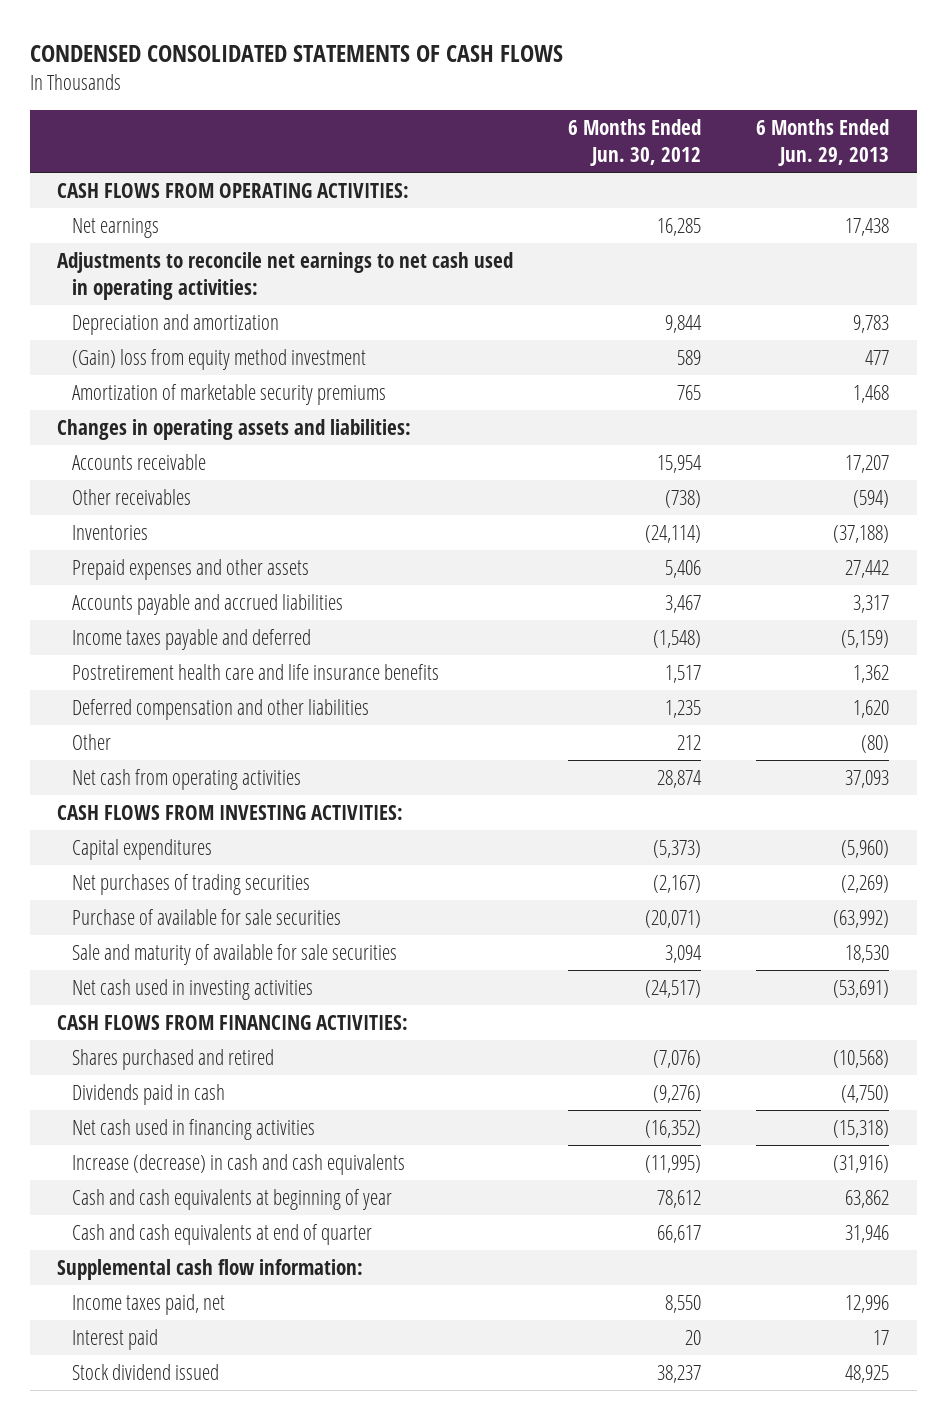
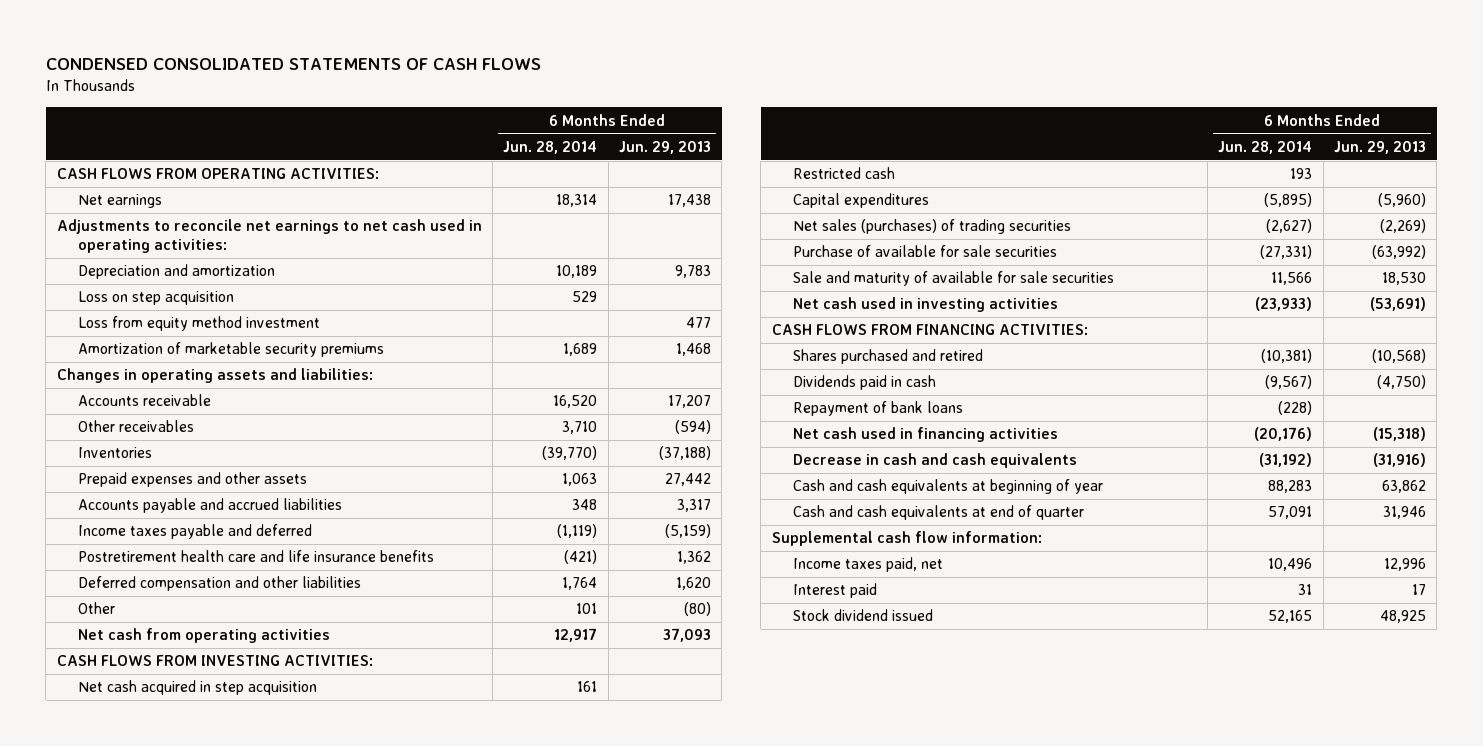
[568,119,702,166] 6 Months Ended Jun. 30, 2012 -> none
none -> [503,140,598,154] Jun. 28, 2014
none -> [78,291,235,306] Loss on step acquisition
[72,348,367,370] (Gain) loss from equity method investment -> [78,316,321,332] Loss from equity method investment
none -> [78,680,318,696] Net cash acquired in step acquisition
none -> [793,167,896,180] Restricted cash
[72,873,311,895] Net purchases of trading securities -> [793,219,1072,235] Net sales (purchases) of trading securities
none -> [793,401,964,417] Repayment of bank loans
[72,1153,406,1175] Increase (decrease) in cash and cash equivalents -> [793,453,1078,469] Decrease in cash and cash equivalents

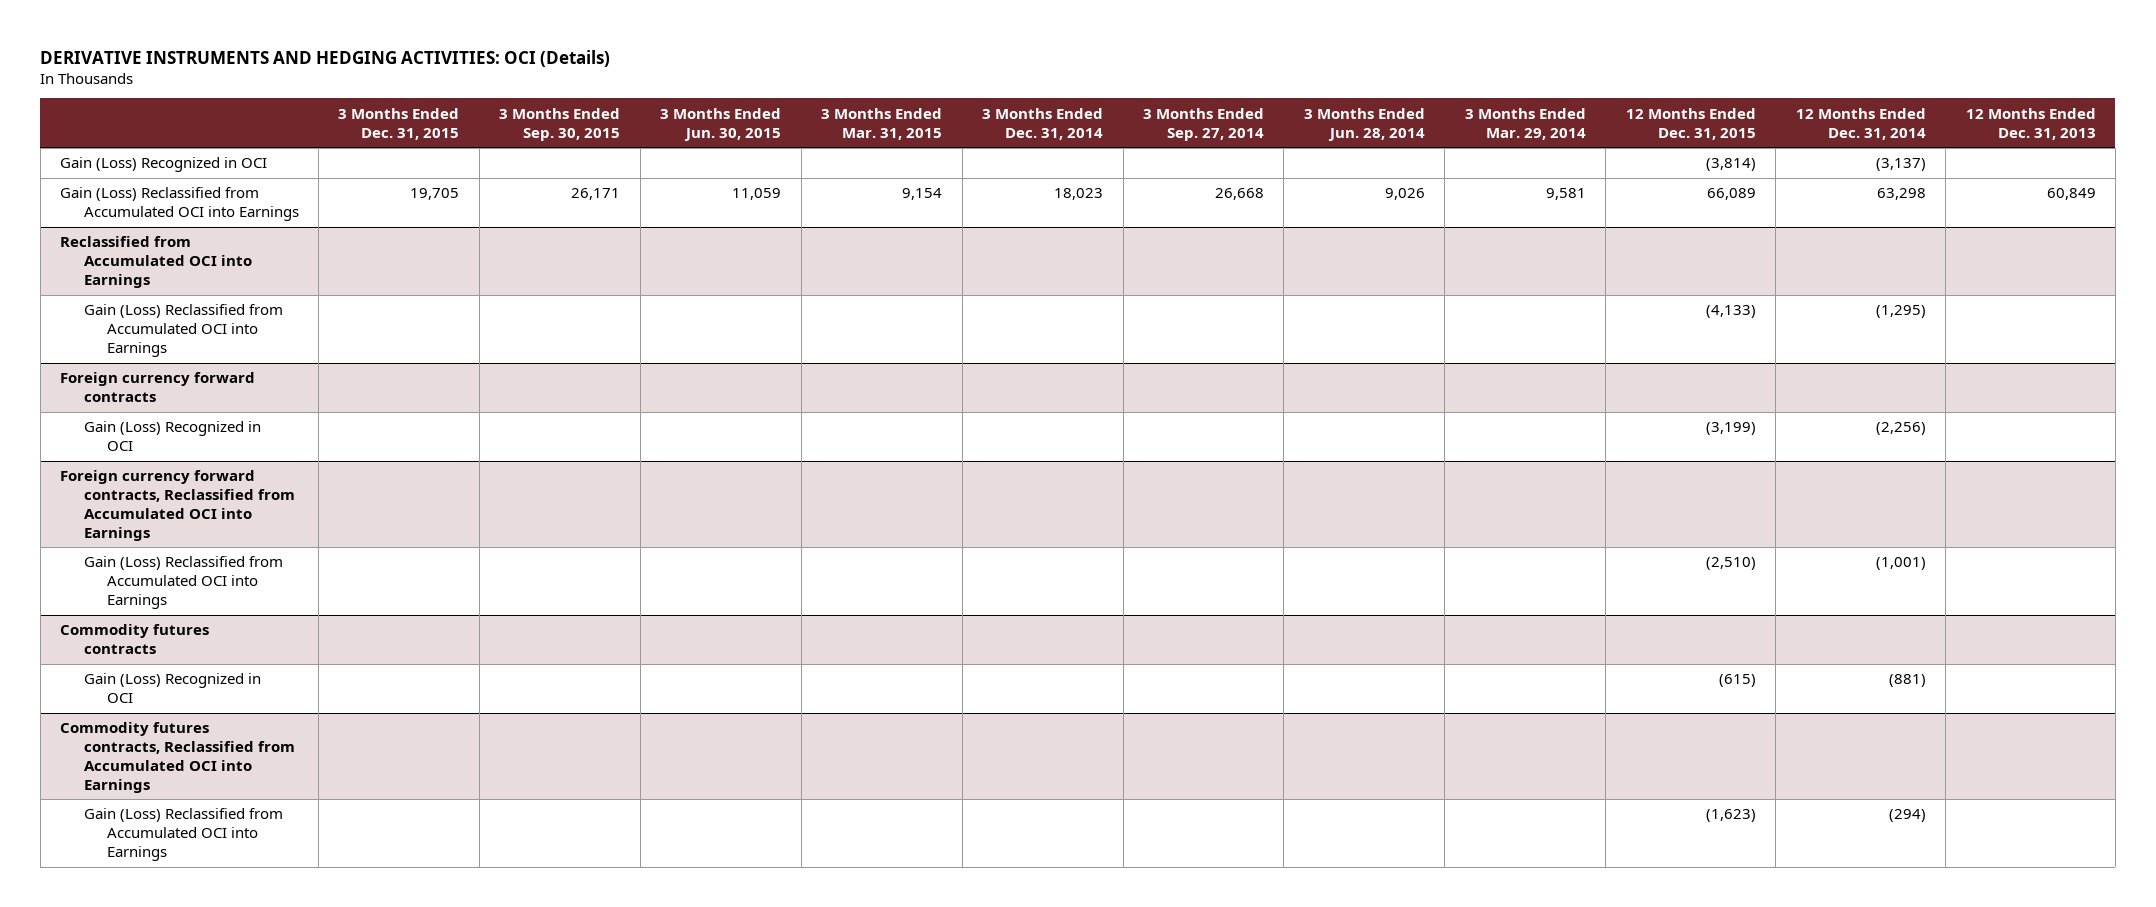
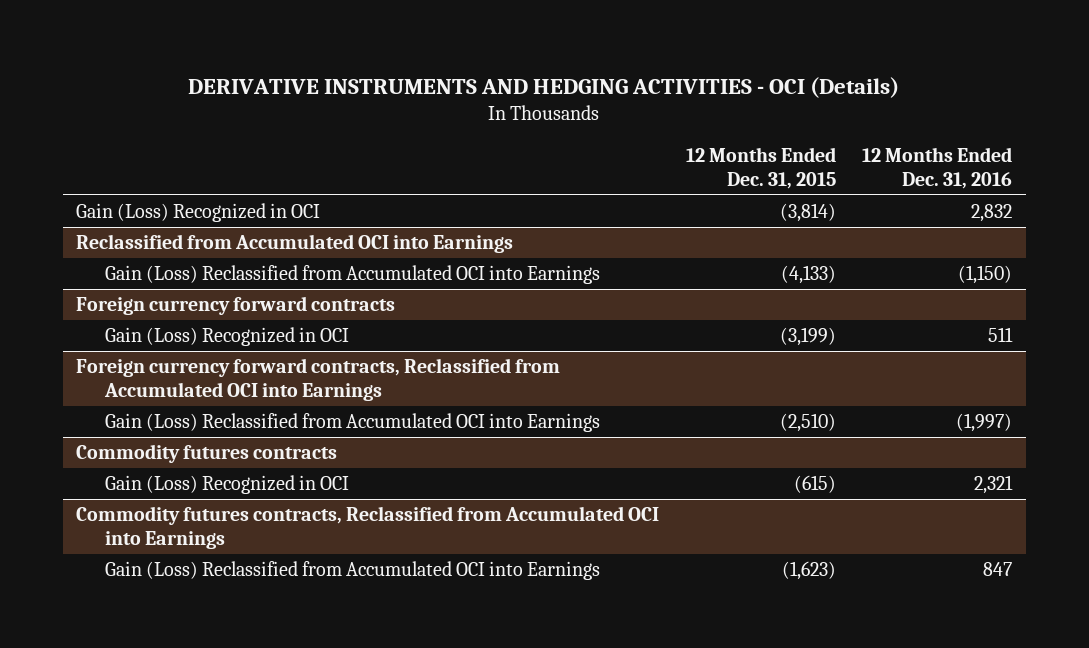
[40,49,611,67] DERIVATIVE INSTRUMENTS AND HEDGING ACTIVITIES: OCI (Details) -> [188,76,900,98] DERIVATIVE INSTRUMENTS AND HEDGING ACTIVITIES - OCI (Details)
[338,107,460,140] 3 Months Ended Dec. 31, 2015 -> none
[499,107,621,141] 3 Months Ended Sep. 30, 2015 -> none
[660,107,782,141] 3 Months Ended Jun. 30, 2015 -> none
[821,107,943,140] 3 Months Ended Mar. 31, 2015 -> none
[982,107,1104,140] 3 Months Ended Dec. 31, 2014 -> none
[1142,107,1264,141] 3 Months Ended Sep. 27, 2014 -> none
[1303,107,1425,141] 3 Months Ended Jun. 28, 2014 -> none
[1464,107,1586,140] 3 Months Ended Mar. 29, 2014 -> none
[1795,107,1926,140] 12 Months Ended Dec. 31, 2014 -> none
[1965,107,2096,140] 12 Months Ended Dec. 31, 2013 -> none
none -> [862,147,1013,190] 12 Months Ended Dec. 31, 2016
[60,187,299,222] Gain (Loss) Reclassified from Accumulated OCI into Earnings -> none

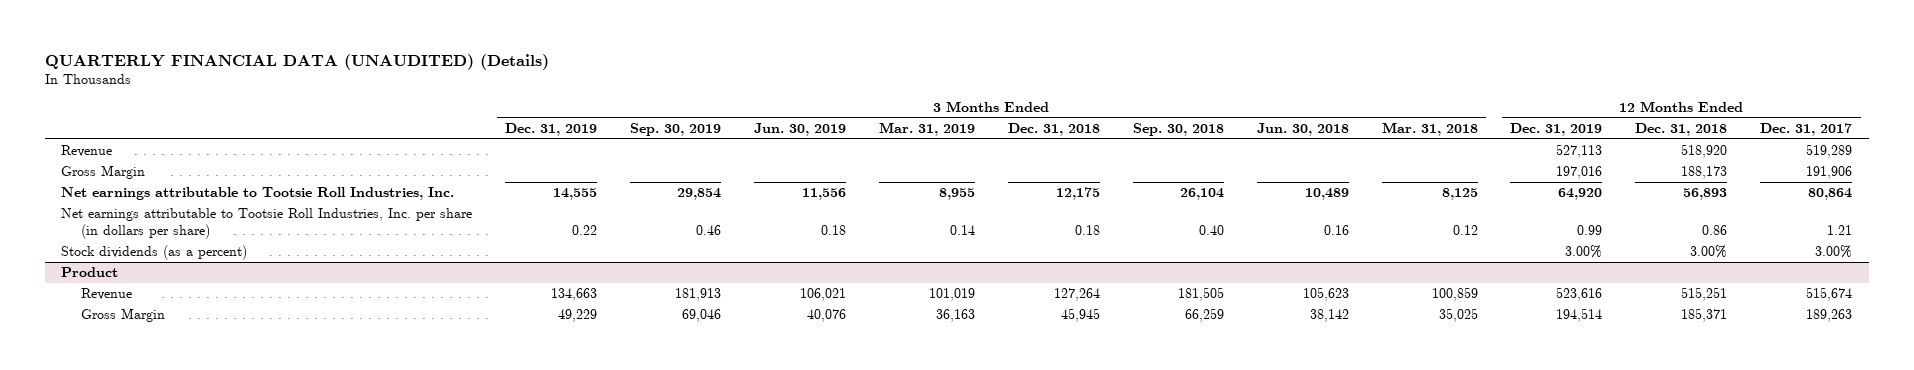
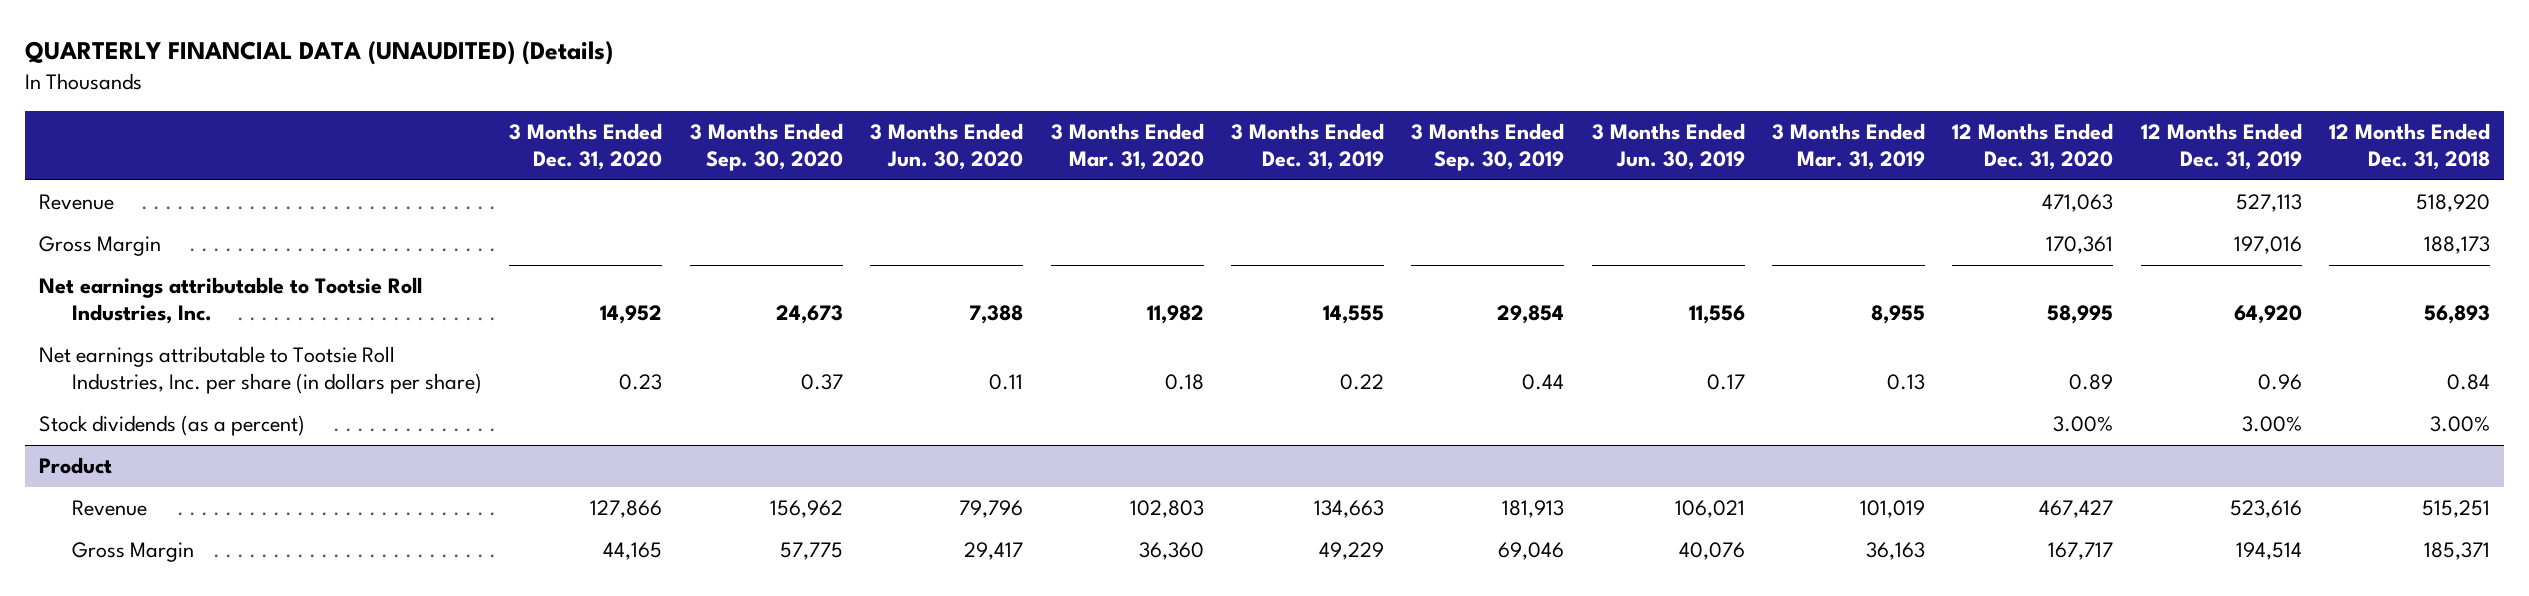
[1007,122,1100,136] Dec. 31, 2018 -> none
[1132,122,1224,136] Sep. 30, 2018 -> none
[1256,122,1349,136] Jun. 30, 2018 -> none
[1381,121,1478,136] Mar. 31, 2018 -> none
[1760,122,1853,136] Dec. 31, 2017 -> none
none -> [509,123,663,170] 3 Months Ended Dec. 31, 2020
none -> [689,123,843,171] 3 Months Ended Sep. 30, 2020
none -> [870,123,1024,170] 3 Months Ended Jun. 30, 2020
none -> [1050,123,1204,170] 3 Months Ended Mar. 31, 2020
none -> [1952,123,2114,170] 12 Months Ended Dec. 31, 2020
[696,224,722,235] 0.46 -> [1522,373,1565,390] 0.44
[821,224,847,235] 0.18 -> [1706,373,1745,390] 0.17
[949,224,975,235] 0.14 -> [1887,373,1926,390] 0.13
[1577,224,1603,235] 0.99 -> [2257,373,2302,390] 0.96
[1702,224,1728,235] 0.86 -> [2447,373,2491,390] 0.84

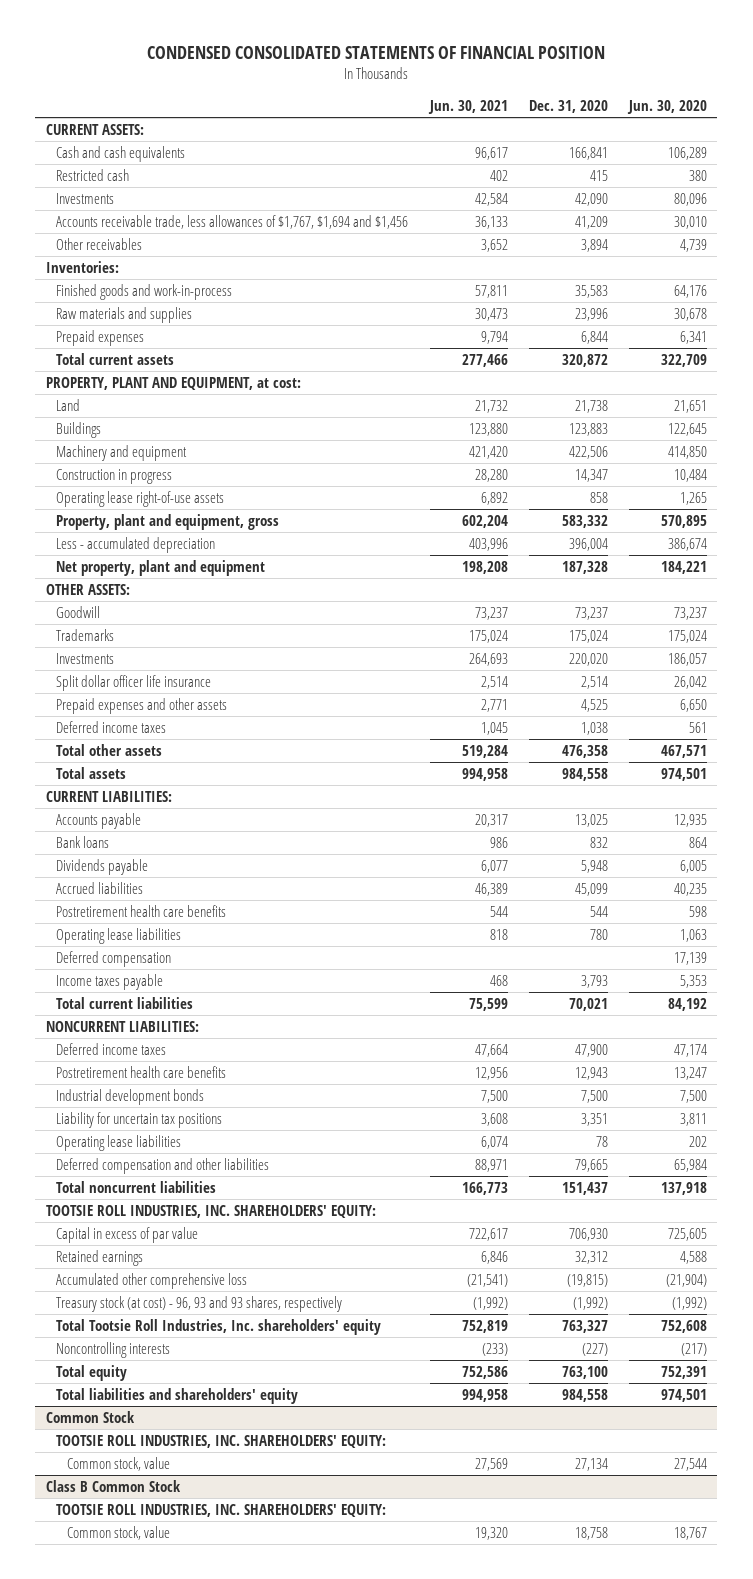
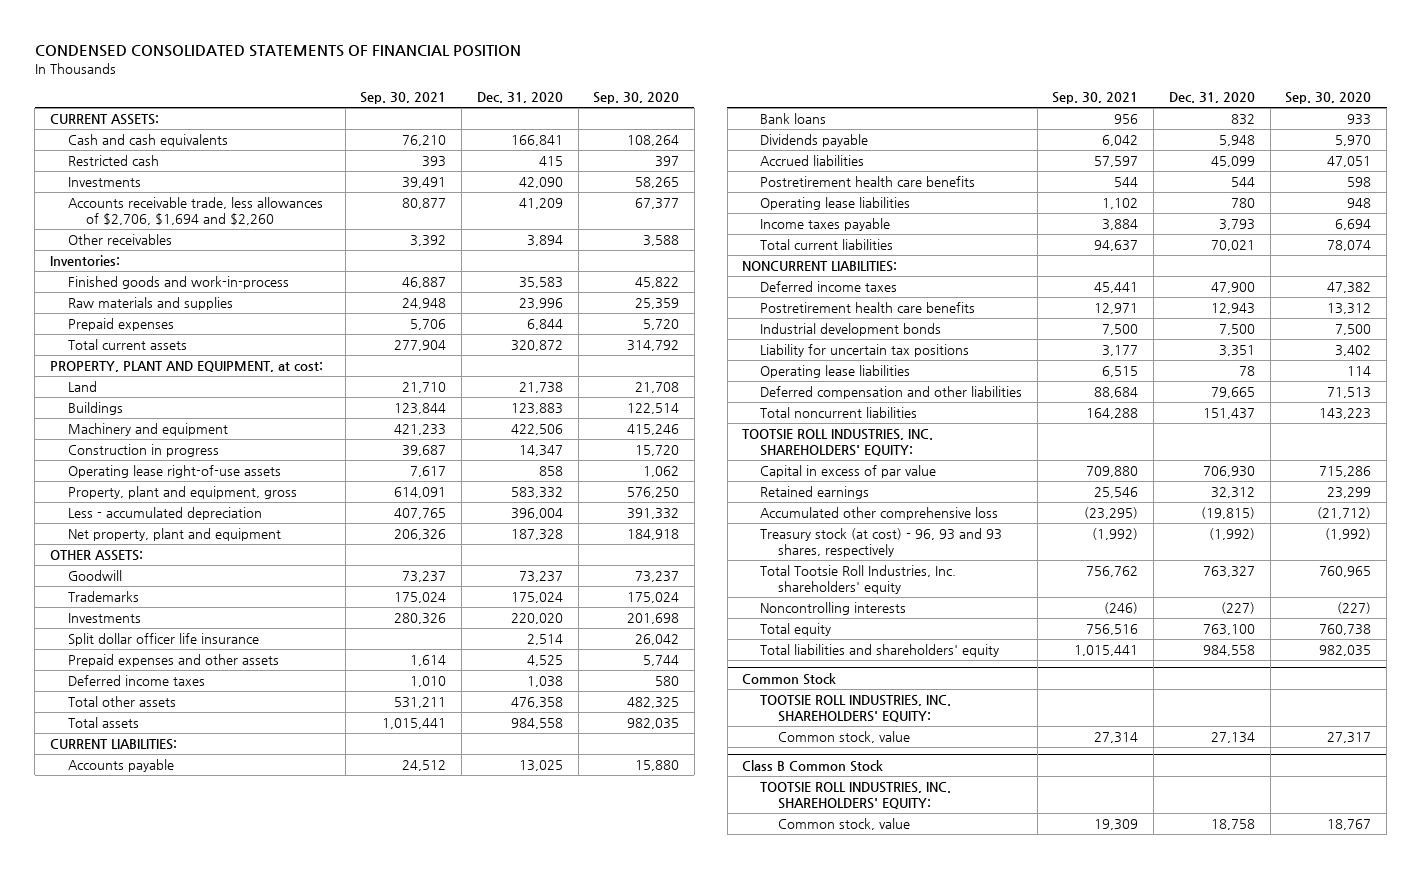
[427,100,508,115] Jun. 30, 2021 -> none
[626,100,707,115] Jun. 30, 2020 -> none
none -> [360,91,447,104] Sep. 30, 2021
none -> [593,91,680,104] Sep. 30, 2020
[56,215,409,230] Accounts receivable trade, less allowances of $1,767, $1,694 and $1,456 -> [67,197,323,225] Accounts receivable trade, less allowances of $2,706, $1,694 and $2,260
[56,951,172,968] Deferred compensation -> none

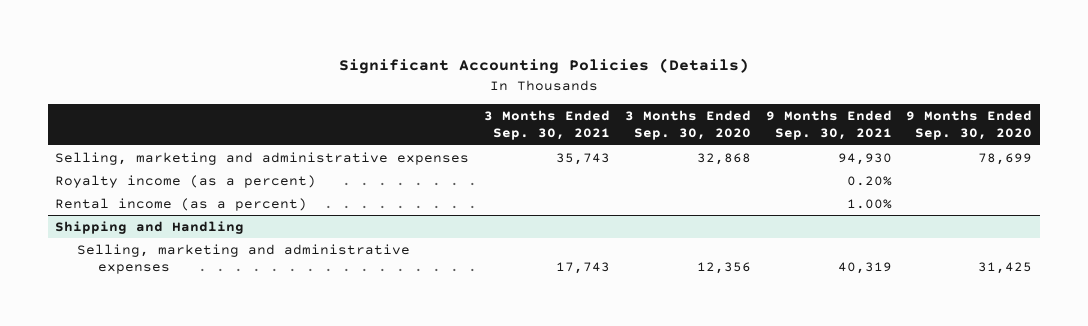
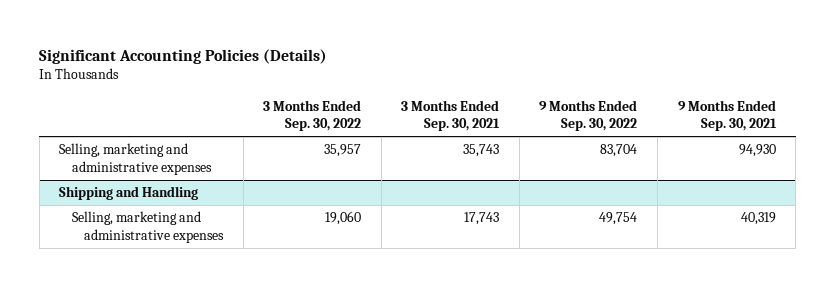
[624,110,751,141] 3 Months Ended Sep. 30, 2020 -> none
[906,110,1033,141] 9 Months Ended Sep. 30, 2020 -> none
none -> [263,99,362,132] 3 Months Ended Sep. 30, 2022
none -> [539,99,638,132] 9 Months Ended Sep. 30, 2022
[55,174,317,188] Royalty income (as a percent) -> none
[55,197,308,211] Rental income (as a percent) -> none

